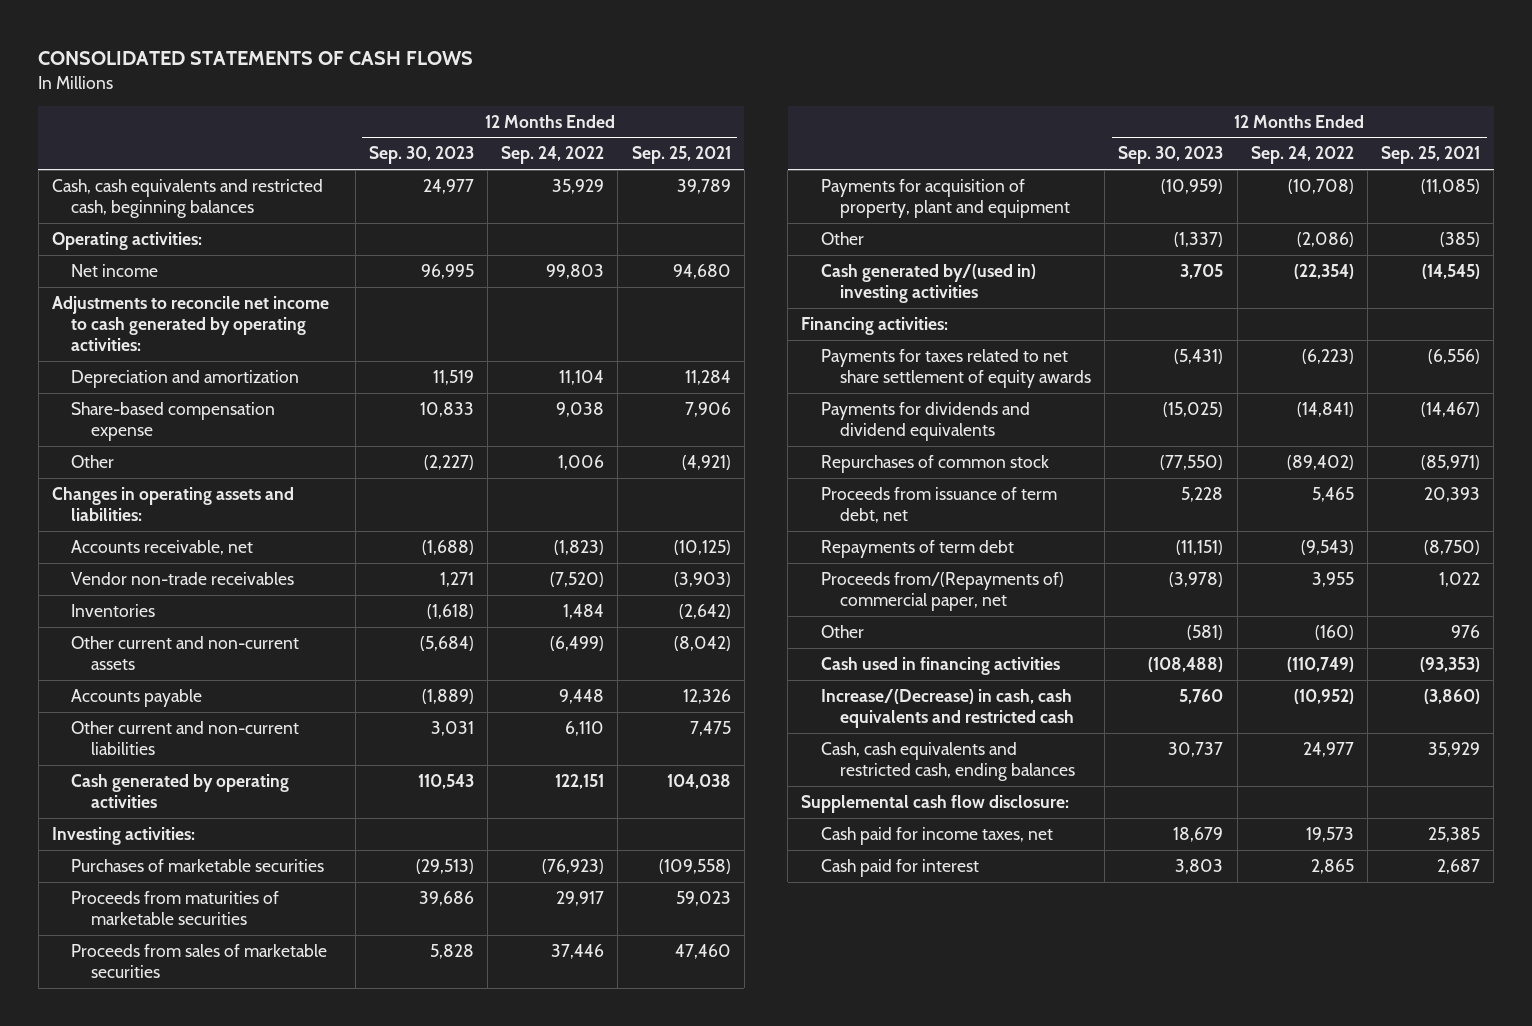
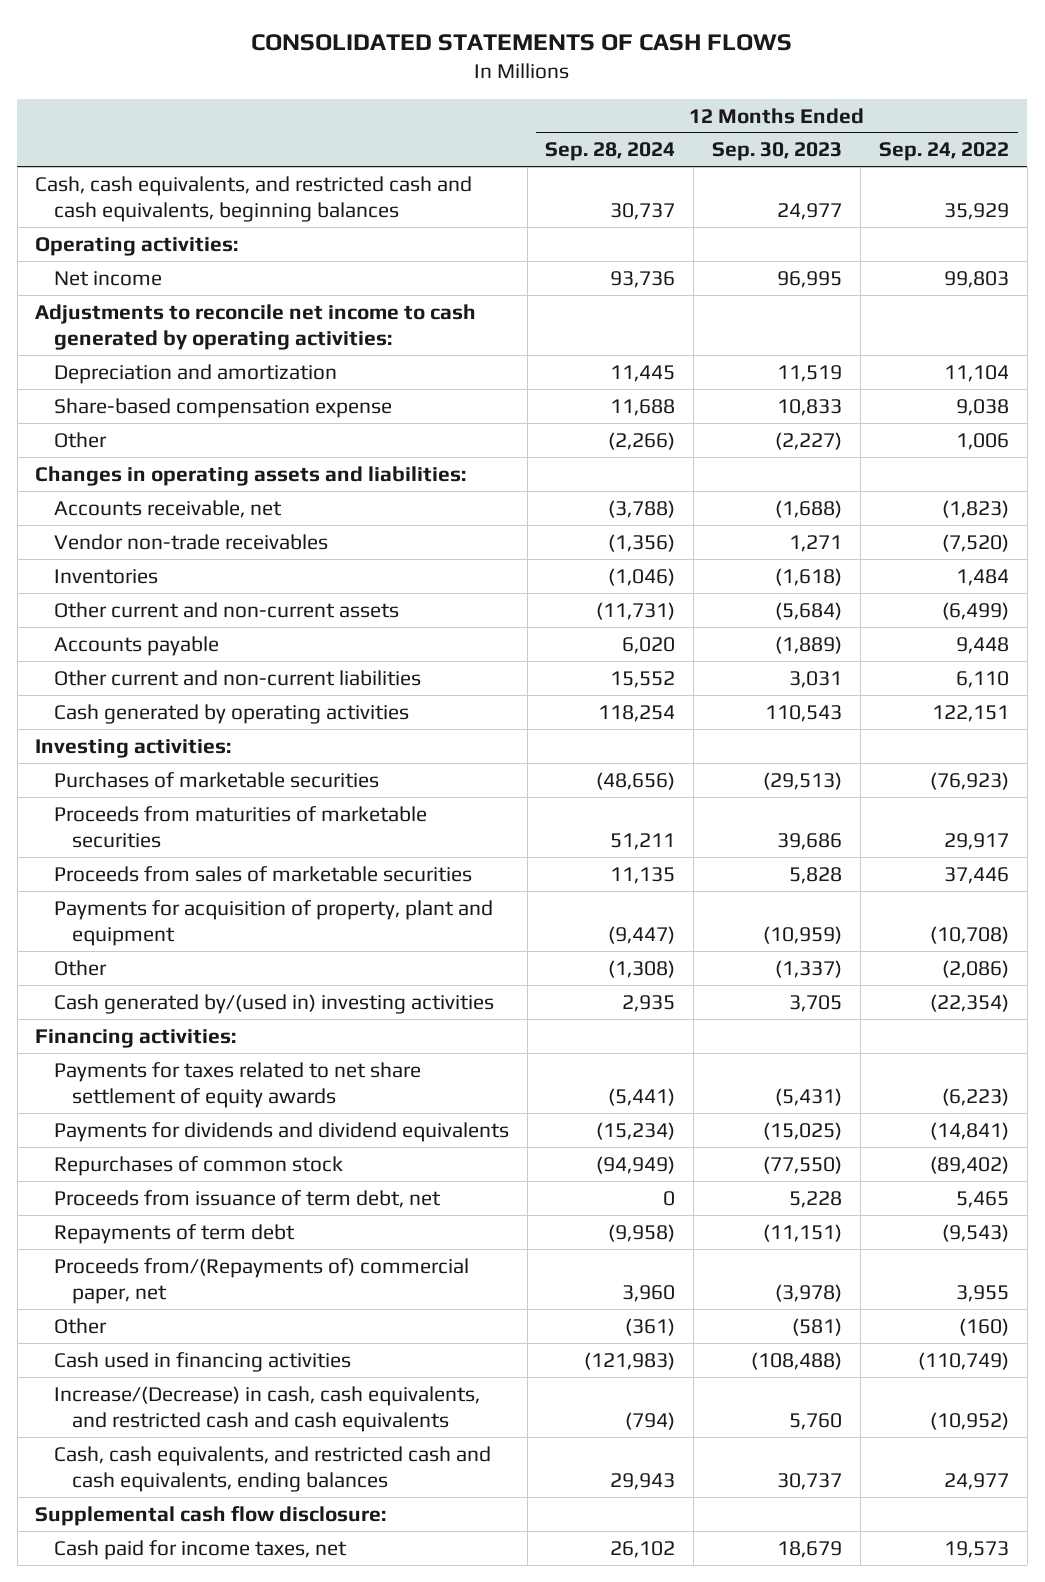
[631,146,731,165] Sep. 25, 2021 -> none
none -> [545,142,676,162] Sep. 28, 2024
[51,178,323,219] Cash, cash equivalents and restricted cash, beginning balances -> [35,175,473,222] Cash, cash equivalents, and restricted cash and cash equivalents, beginning balances
[820,688,1075,729] Increase/(Decrease) in cash, cash equivalents and restricted cash -> [53,1385,480,1432] Increase/(Decrease) in cash, cash equivalents, and restricted cash and cash equivalents
[820,741,1076,782] Cash, cash equivalents and restricted cash, ending balances -> [53,1445,491,1492] Cash, cash equivalents, and restricted cash and cash equivalents, ending balances
[820,858,979,877] Cash paid for interest -> none

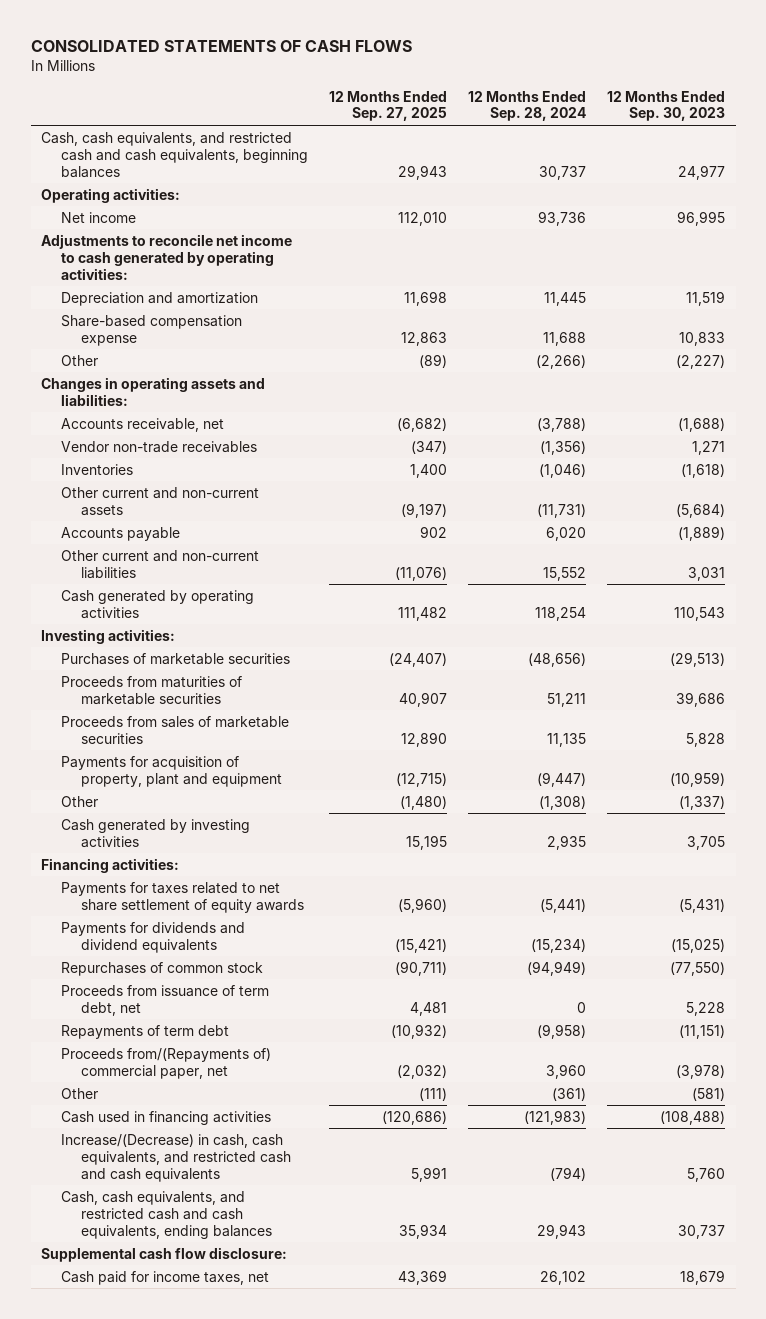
[879,142,1010,162] Sep. 24, 2022 -> none
none -> [329,90,448,122] 12 Months Ended Sep. 27, 2025
[53,993,494,1014] Cash generated by/(used in) investing activities -> [61,818,251,848] Cash generated by investing activities

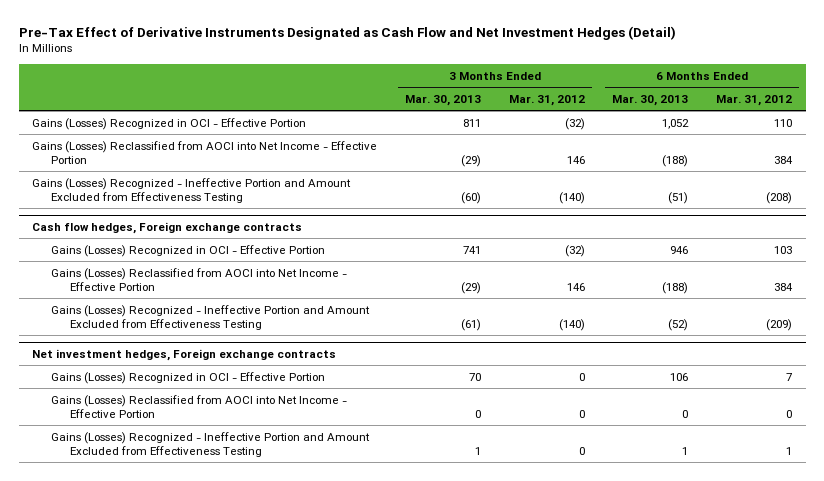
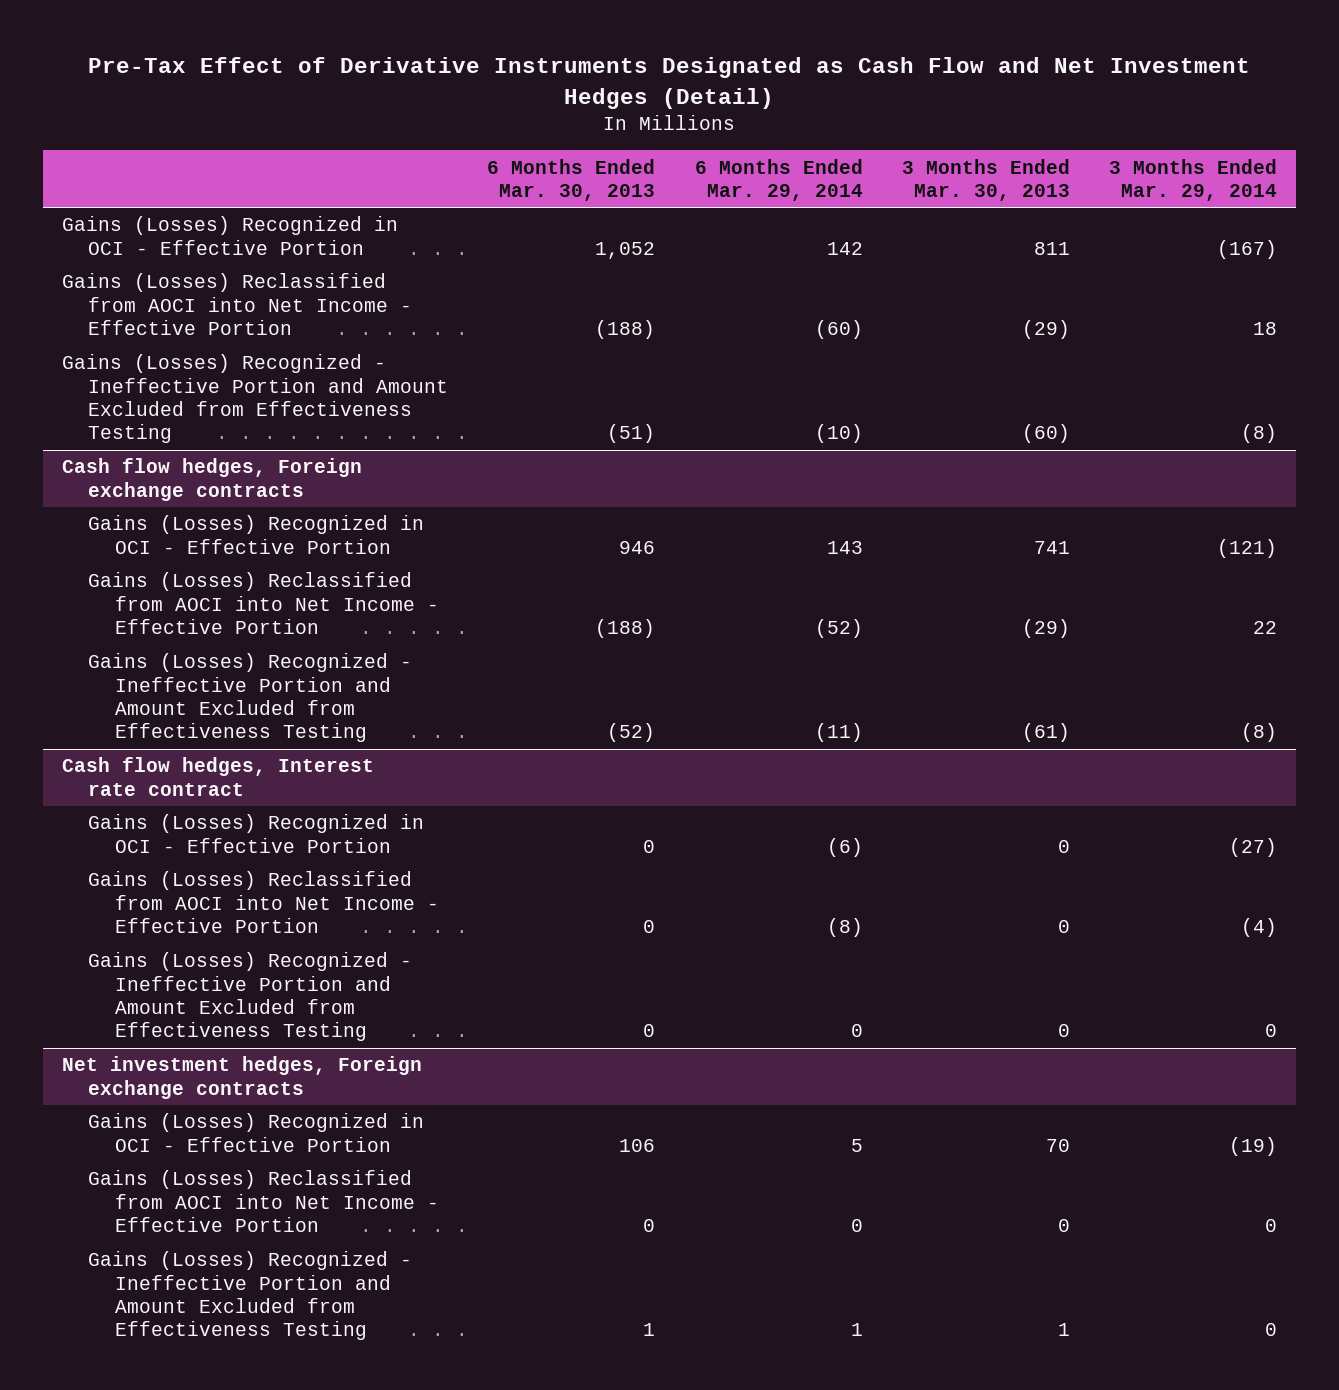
[508,94,585,106] Mar. 31, 2012 -> none
[715,94,792,106] Mar. 31, 2012 -> none
none -> [694,158,863,201] 6 Months Ended Mar. 29, 2014
none -> [1108,158,1277,201] 3 Months Ended Mar. 29, 2014
none -> [62,757,375,796] Cash flow hedges, Interest rate contract
none -> [88,814,425,853] Gains (Losses) Recognized in OCI - Effective Portion
none -> [88,871,439,934] Gains (Losses) Reclassified from AOCI into Net Income - Effective Portion
none -> [88,952,413,1042] Gains (Losses) Recognized - Ineffective Portion and Amount Excluded from Effectiveness Testing

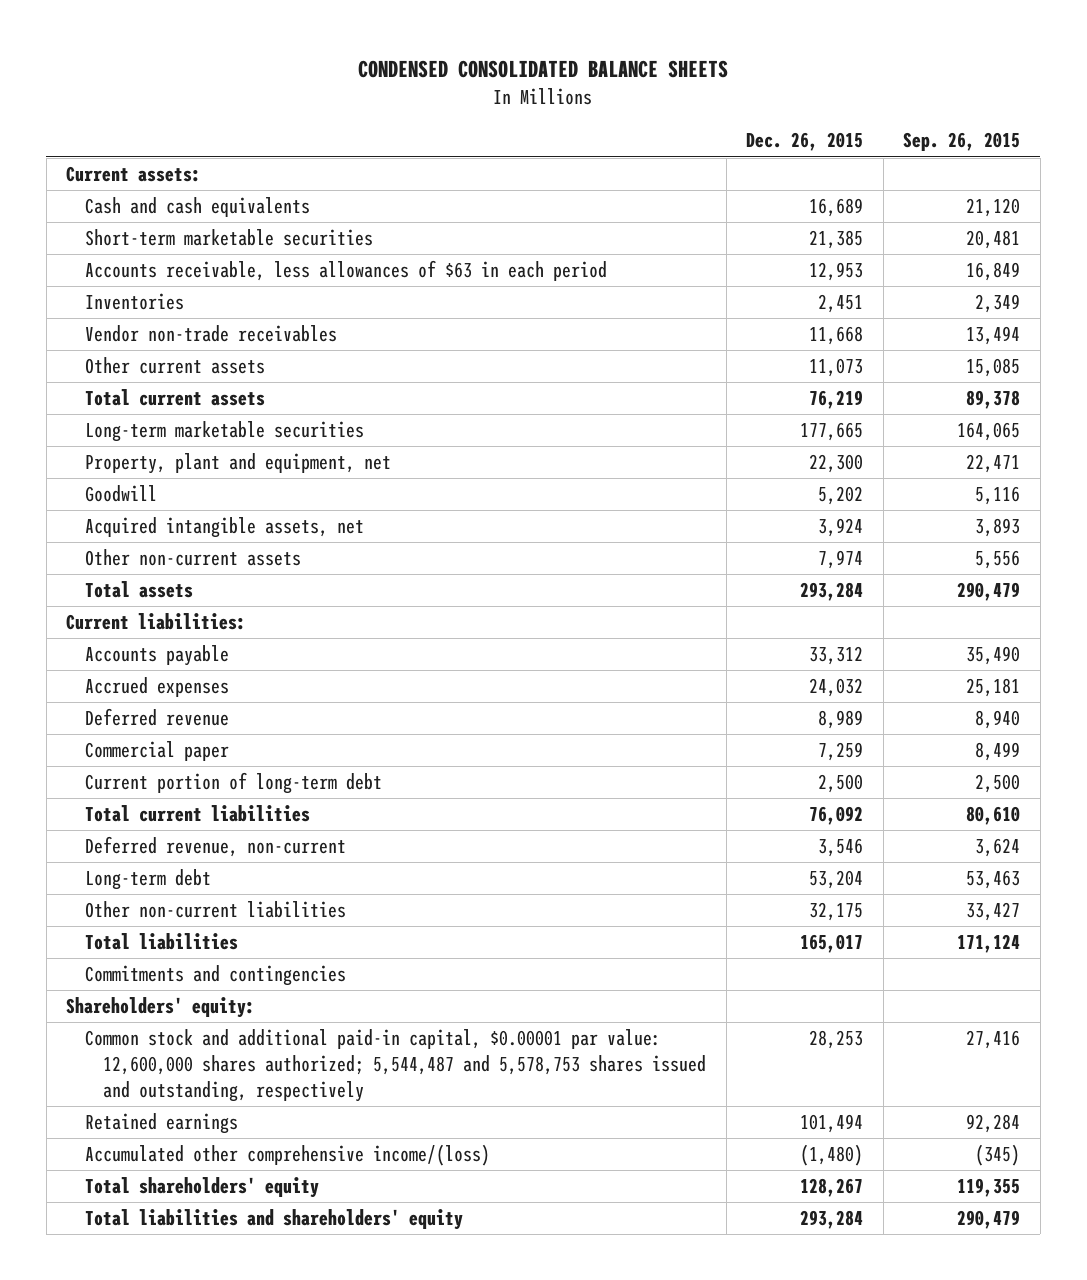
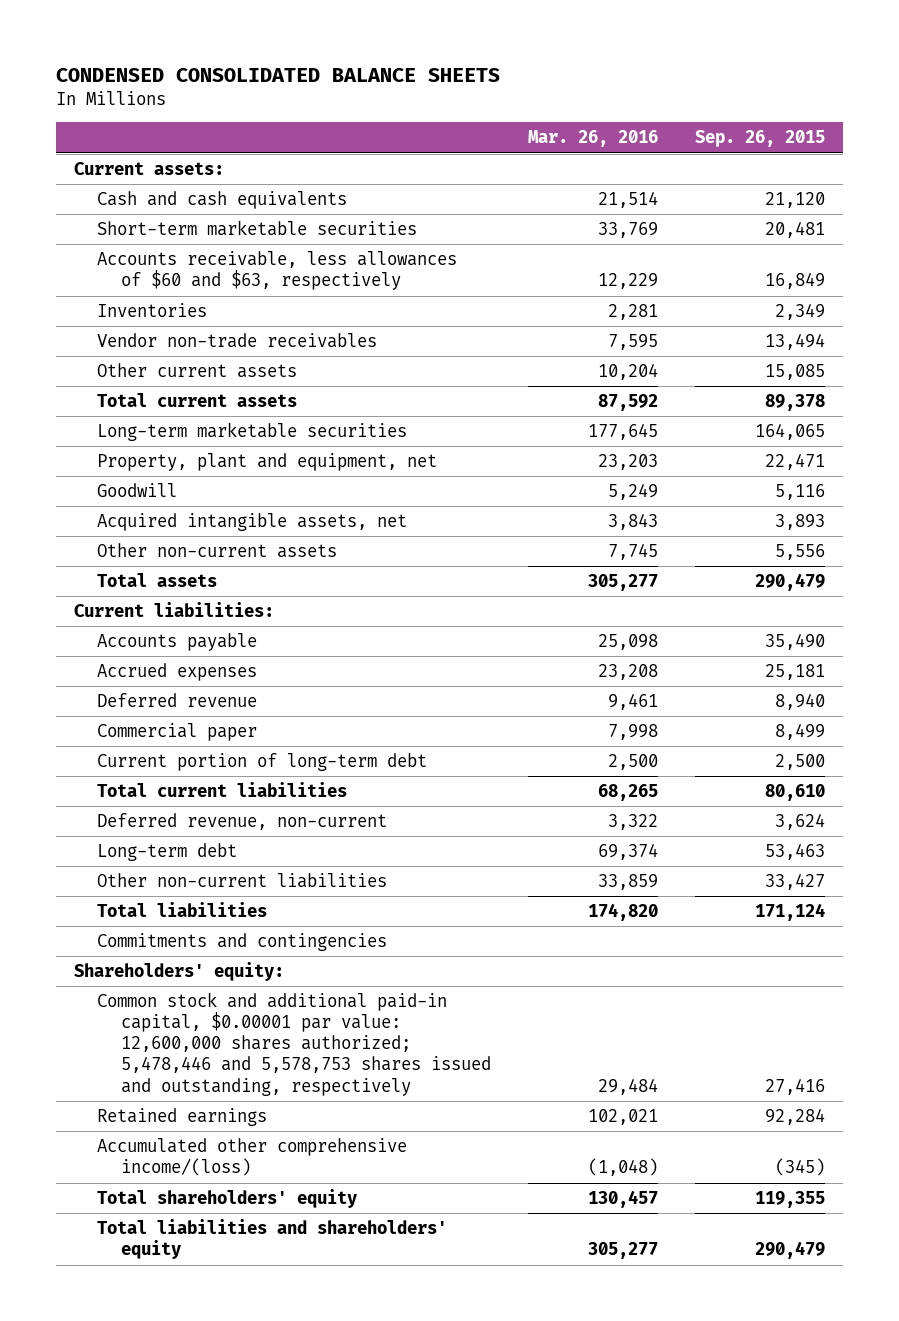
[746,132,864,152] Dec. 26, 2015 -> none
none -> [527,130,658,148] Mar. 26, 2016
[84,260,607,282] Accounts receivable, less allowances of $63 in each period -> [97,251,458,291] Accounts receivable, less allowances of $60 and $63, respectively
[84,1029,707,1102] Common stock and additional paid-in capital, $0.00001 par value: 12,600,000 shares authorized; 5,544,487 and 5,578,753 shares issued and outstanding, respectively -> [97,992,491,1096] Common stock and additional paid-in capital, $0.00001 par value: 12,600,000 shares authorized; 5,478,446 and 5,578,753 shares issued and outstanding, respectively

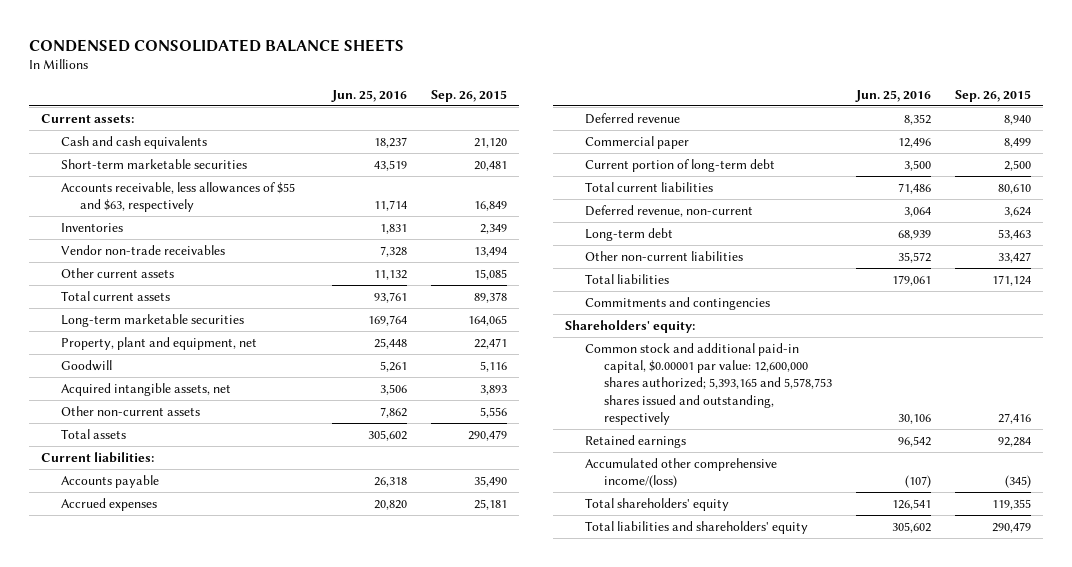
[527,130,658,148] Mar. 26, 2016 -> none
none -> [331,89,408,102] Jun. 25, 2016
[97,251,458,291] Accounts receivable, less allowances of $60 and $63, respectively -> [60,181,295,213] Accounts receivable, less allowances of $55 and $63, respectively
[97,992,491,1096] Common stock and additional paid-in capital, $0.00001 par value: 12,600,000 shares authorized; 5,478,446 and 5,578,753 shares issued and outstanding, respectively -> [584,342,833,425] Common stock and additional paid-in capital, $0.00001 par value: 12,600,000 shares authorized; 5,393,165 and 5,578,753 shares issued and outstanding, respectively

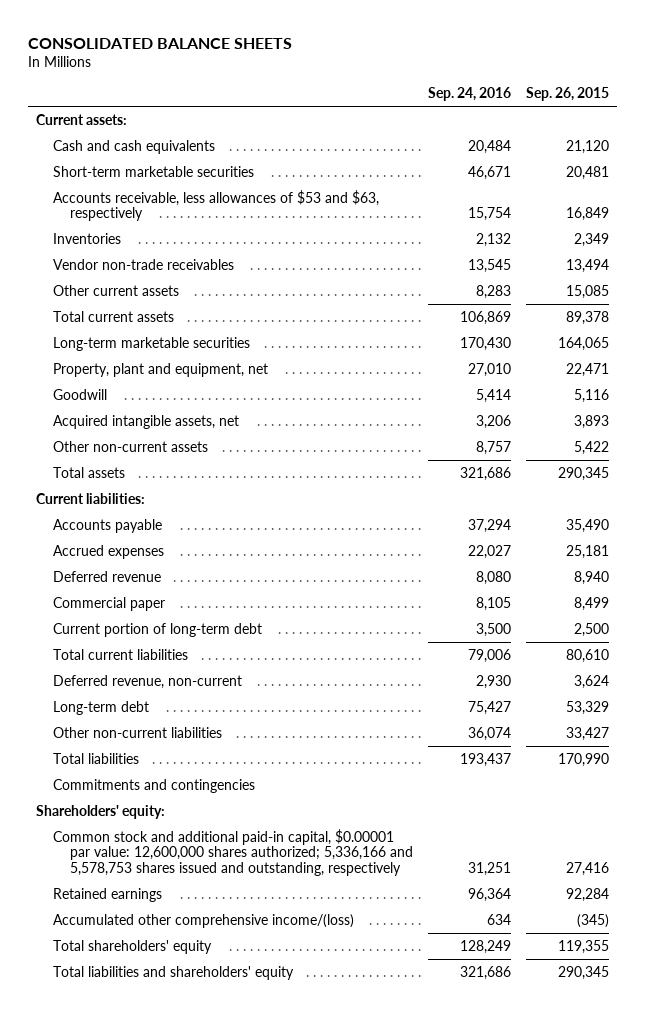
[29,38,405,52] CONDENSED CONSOLIDATED BALANCE SHEETS -> [28,38,293,50] CONSOLIDATED BALANCE SHEETS
[331,89,408,102] Jun. 25, 2016 -> none
none -> [428,87,512,102] Sep. 24, 2016
[60,181,295,213] Accounts receivable, less allowances of $55 and $63, respectively -> [52,189,379,222] Accounts receivable, less allowances of $53 and $63, respectively
[480,406,508,418] 5,556 -> [574,440,610,455] 5,422
[468,429,508,441] 290,479 -> [558,466,610,481] 290,345
[997,228,1031,240] 53,463 -> [566,700,610,715] 53,329
[991,274,1031,286] 171,124 -> [558,752,610,767] 170,990
[584,342,833,425] Common stock and additional paid-in capital, $0.00001 par value: 12,600,000 shares authorized; 5,393,165 and 5,578,753 shares issued and outstanding, respectively -> [52,828,414,876] Common stock and additional paid-in capital, $0.00001 par value: 12,600,000 shares authorized; 5,336,166 and 5,578,753 shares issued and outstanding, respectively
[991,521,1031,533] 290,479 -> [558,965,610,980] 290,345

